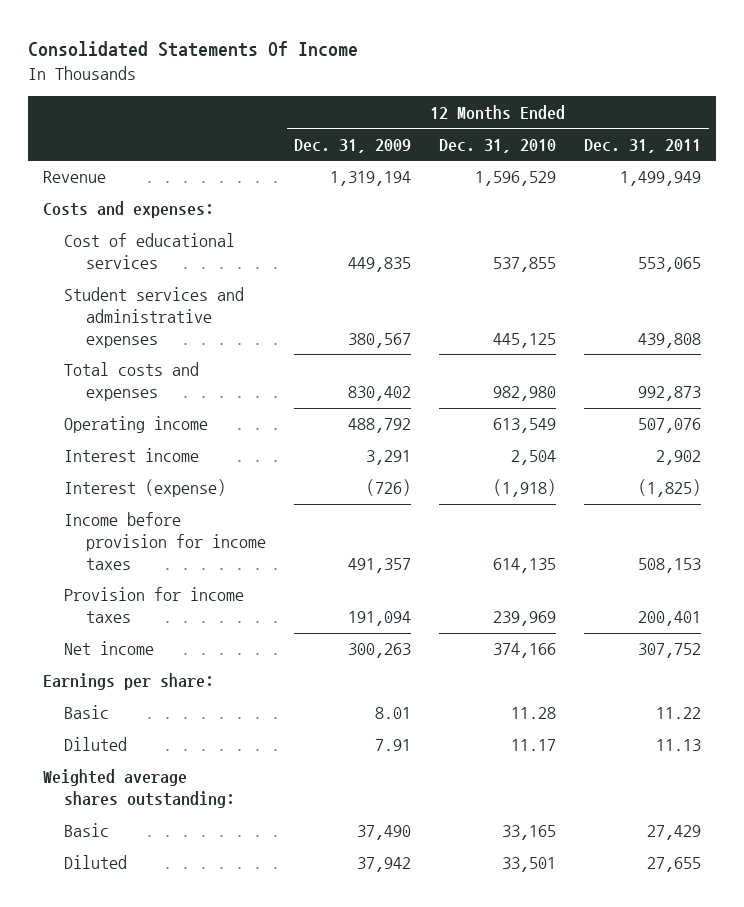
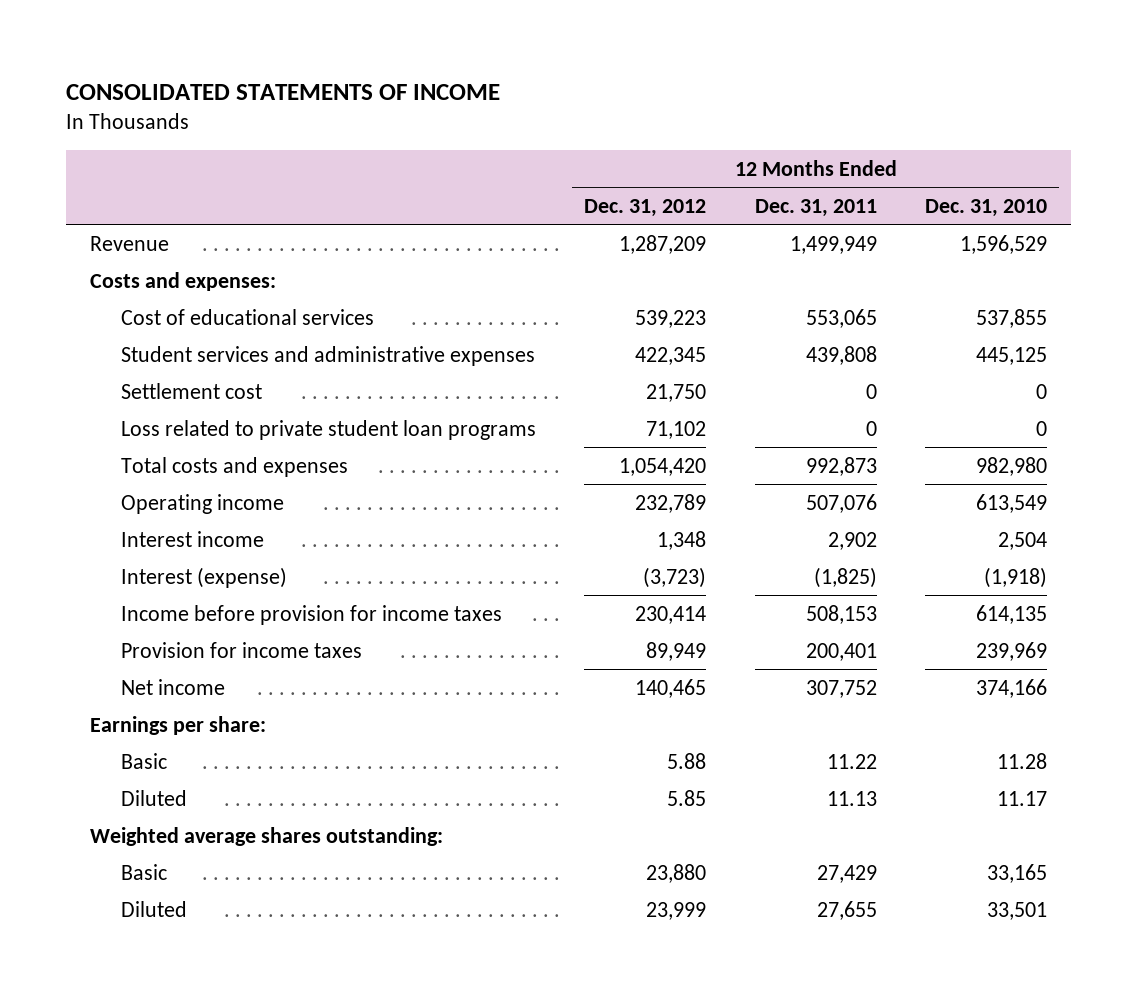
[28,41,359,58] Consolidated Statements Of Income -> [66,83,501,100] CONSOLIDATED STATEMENTS OF INCOME
[293,138,411,153] Dec. 31, 2009 -> none
none -> [584,198,707,217] Dec. 31, 2012
none -> [121,382,263,399] Settlement cost
none -> [121,419,537,440] Loss related to private student loan programs

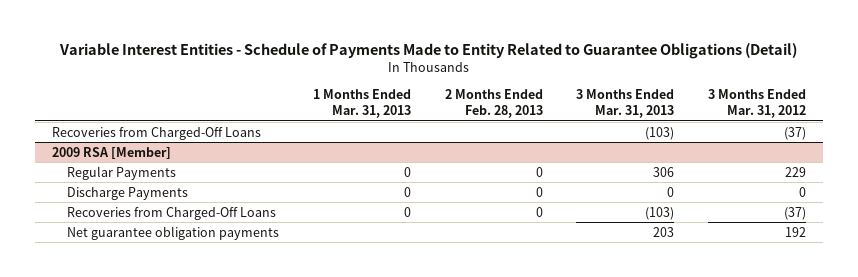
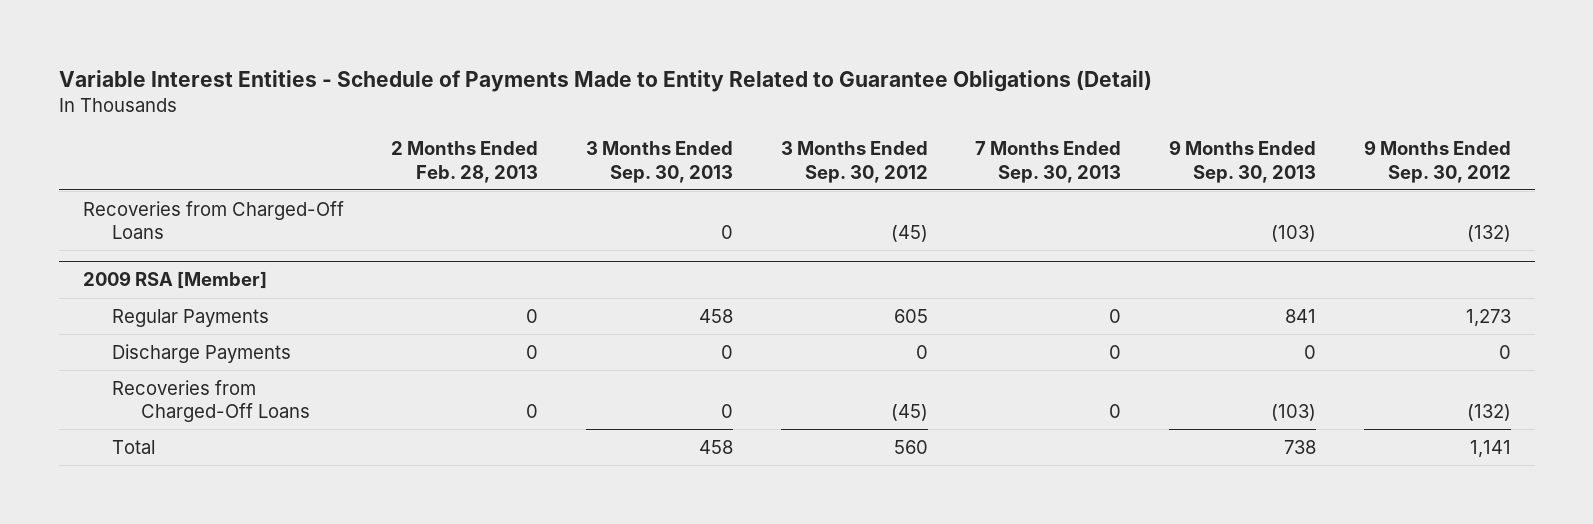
[312,89,411,119] 1 Months Ended Mar. 31, 2013 -> none
[576,89,675,119] 3 Months Ended Mar. 31, 2013 -> none
[708,89,807,119] 3 Months Ended Mar. 31, 2012 -> none
none -> [586,141,734,183] 3 Months Ended Sep. 30, 2013
none -> [780,141,928,183] 3 Months Ended Sep. 30, 2012
none -> [975,141,1122,183] 7 Months Ended Sep. 30, 2013
none -> [1169,140,1317,183] 9 Months Ended Sep. 30, 2013
none -> [1363,140,1511,183] 9 Months Ended Sep. 30, 2012
[67,225,280,240] Net guarantee obligation payments -> [111,439,155,454] Total

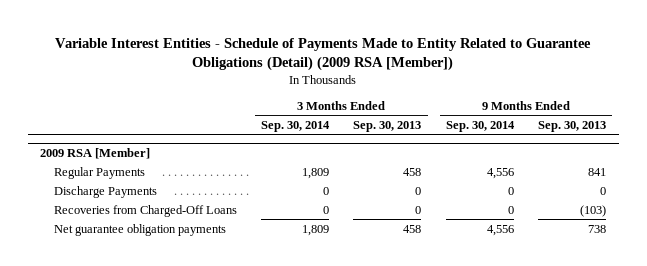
[58,70,1152,93] Variable Interest Entities - Schedule of Payments Made to Entity Related to Guarantee Obligations (Detail) -> [55,37,592,72] Variable Interest Entities - Schedule of Payments Made to Entity Related to Guarantee Obligations (Detail) (2009 RSA [Member])
[391,141,539,183] 2 Months Ended Feb. 28, 2013 -> none
[780,141,928,183] 3 Months Ended Sep. 30, 2012 -> none
[975,141,1122,183] 7 Months Ended Sep. 30, 2013 -> none
[1363,140,1511,183] 9 Months Ended Sep. 30, 2012 -> none
none -> [260,121,330,133] Sep. 30, 2014
none -> [445,121,515,133] Sep. 30, 2014
[82,200,344,239] Recoveries from Charged-Off Loans -> none
[111,439,155,454] Total -> [53,223,226,236] Net guarantee obligation payments

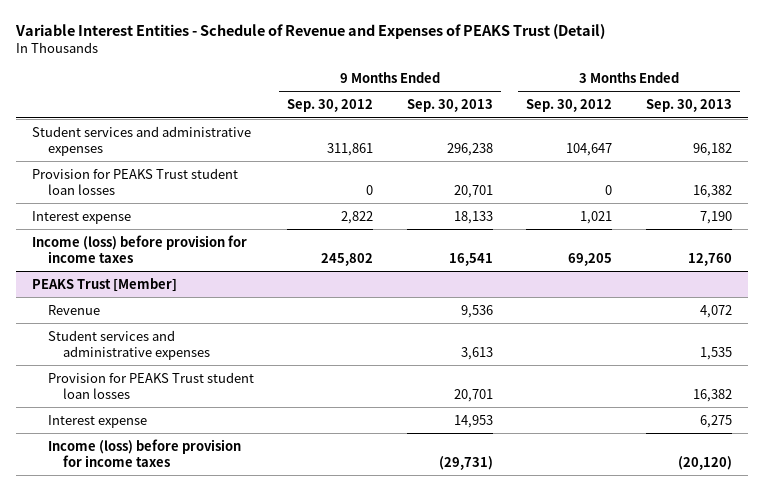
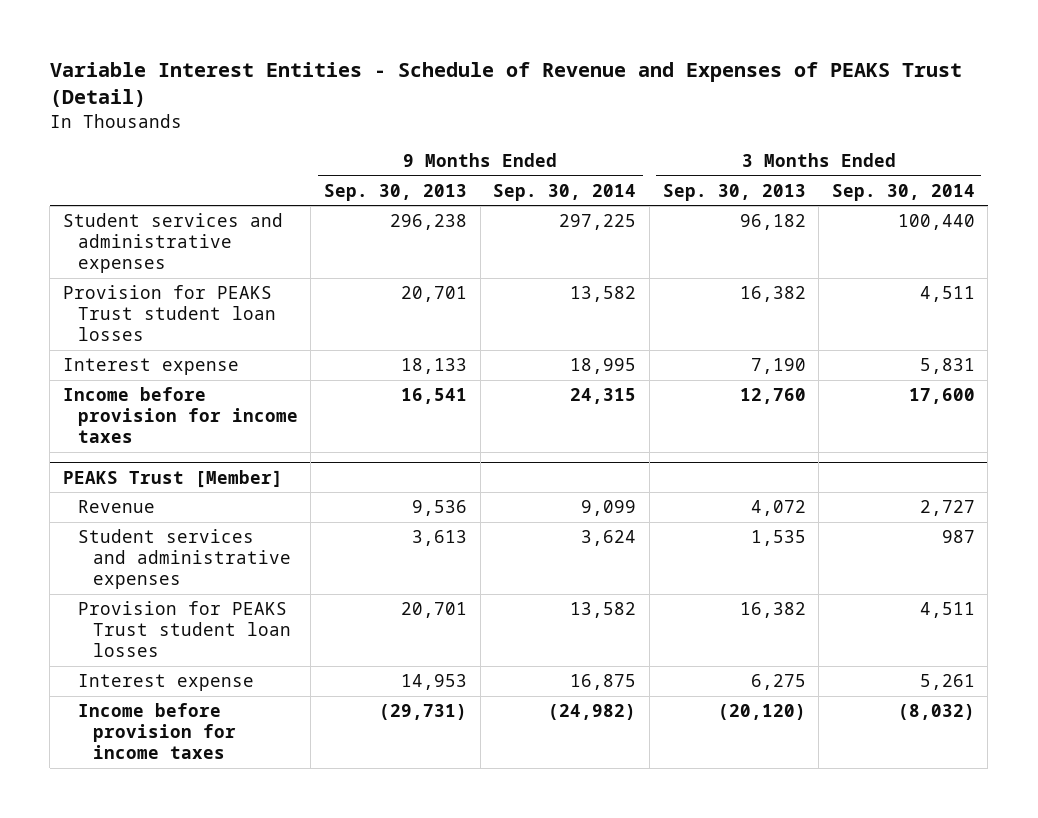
[287,99,374,113] Sep. 30, 2012 -> none
[526,99,613,113] Sep. 30, 2012 -> none
none -> [493,183,637,201] Sep. 30, 2014
none -> [831,183,975,201] Sep. 30, 2014
[32,234,248,264] Income (loss) before provision for income taxes -> [63,387,298,444] Income before provision for income taxes
[47,438,241,468] Income (loss) before provision for income taxes -> [77,703,236,760] Income before provision for income taxes

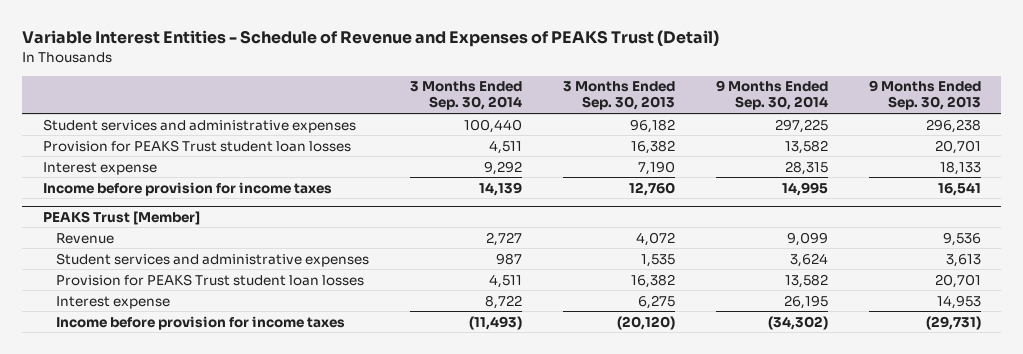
[570,358,637,375] 18,995 -> [784,160,828,175] 28,315
[919,358,975,375] 5,831 -> [483,160,522,175] 9,292
[570,388,637,405] 24,315 -> [781,181,828,196] 14,995
[908,388,975,405] 17,600 -> [478,181,522,196] 14,139
[570,674,637,691] 16,875 -> [783,294,828,309] 26,195
[919,674,975,691] 5,261 -> [484,294,522,309] 8,722
[548,704,637,721] (24,982) -> [767,315,828,330] (34,302)
[897,704,975,721] (8,032) -> [468,315,522,330] (11,493)

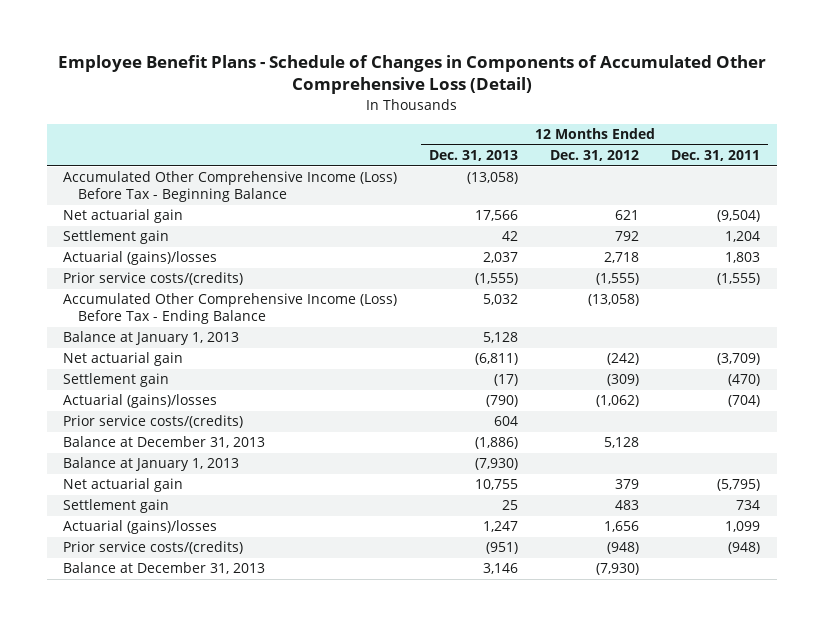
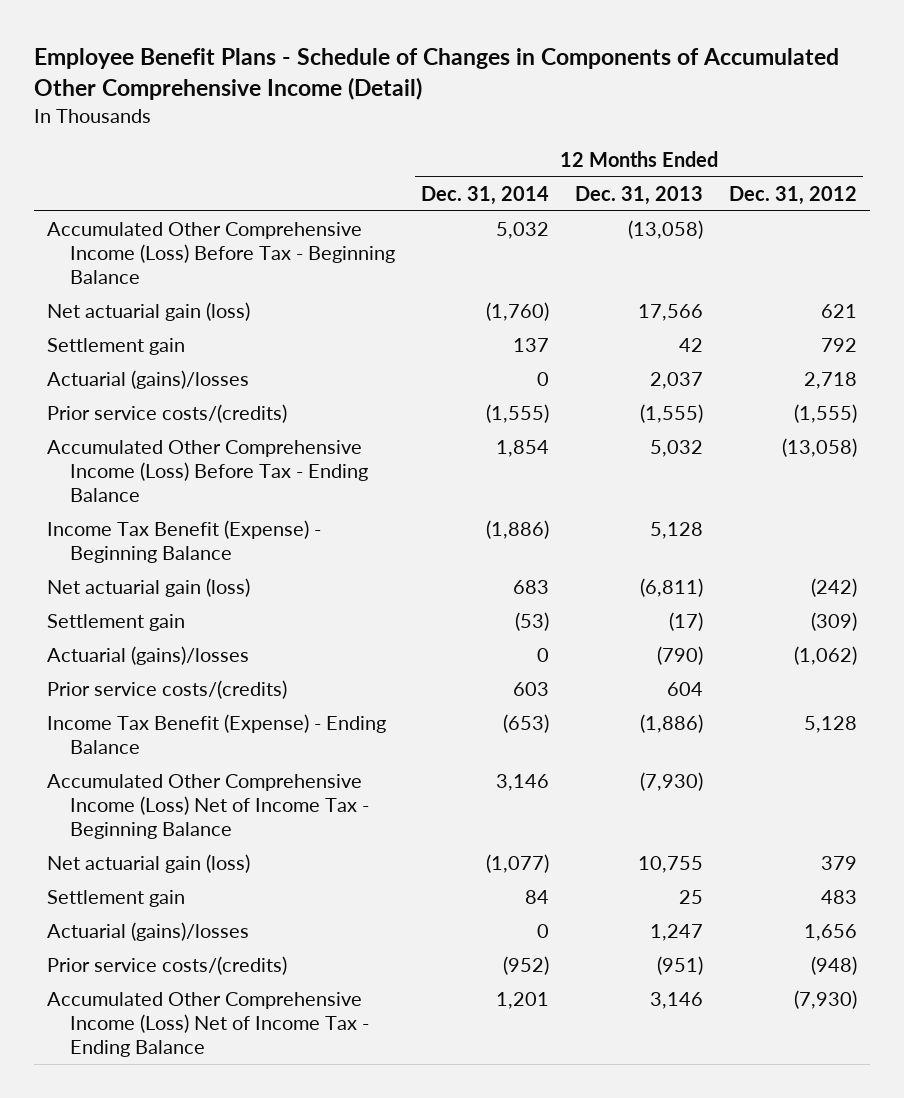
[57,55,766,95] Employee Benefit Plans - Schedule of Changes in Components of Accumulated Other Comprehensive Loss (Detail) -> [34,48,840,100] Employee Benefit Plans - Schedule of Changes in Components of Accumulated Other Comprehensive Income (Detail)
[671,150,761,162] Dec. 31, 2011 -> none
none -> [421,185,550,205] Dec. 31, 2014
[62,209,183,224] Net actuarial gain -> [47,302,251,322] Net actuarial gain (loss)
[62,331,239,346] Balance at January 1, 2013 -> [47,520,322,564] Income Tax Benefit (Expense) - Beginning Balance
[62,352,183,367] Net actuarial gain -> [47,578,251,598] Net actuarial gain (loss)
[62,436,265,449] Balance at December 31, 2013 -> [47,714,387,755] Income Tax Benefit (Expense) - Ending Balance
[62,457,239,472] Balance at January 1, 2013 -> [47,774,370,840] Accumulated Other Comprehensive Income (Loss) Net of Income Tax - Beginning Balance
[62,478,183,493] Net actuarial gain -> [47,854,251,874] Net actuarial gain (loss)
[62,562,265,575] Balance at December 31, 2013 -> [47,992,370,1058] Accumulated Other Comprehensive Income (Loss) Net of Income Tax - Ending Balance

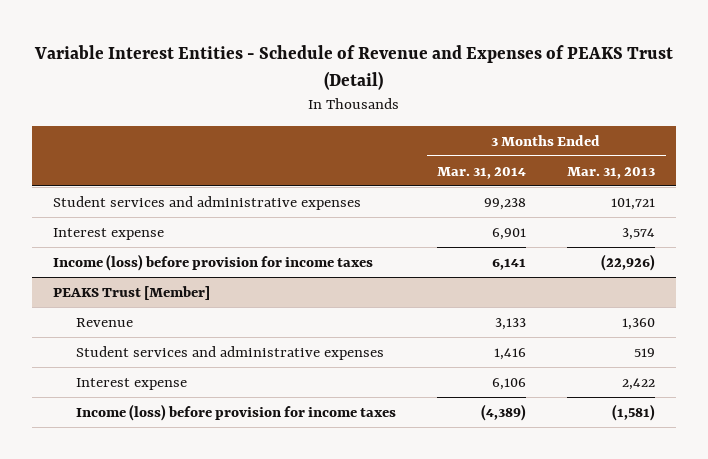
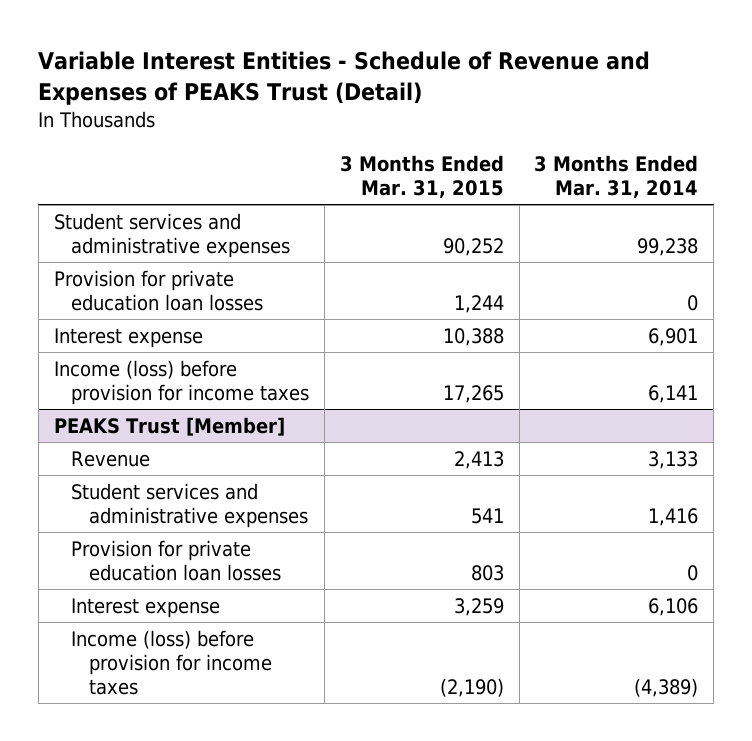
[567,166,656,179] Mar. 31, 2013 -> none
none -> [339,155,504,199] 3 Months Ended Mar. 31, 2015
none -> [53,269,264,311] Provision for private education loan losses
none -> [71,539,281,581] Provision for private education loan losses

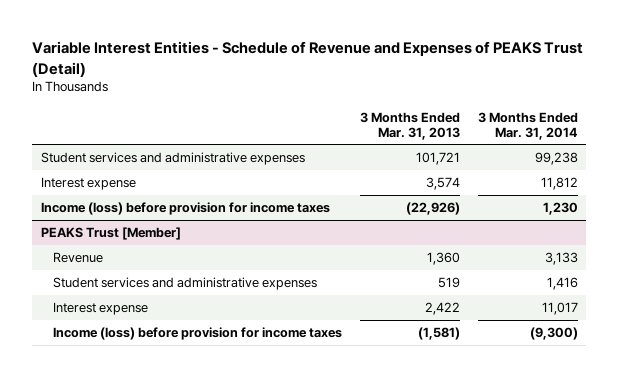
[339,155,504,199] 3 Months Ended Mar. 31, 2015 -> none
none -> [359,111,460,140] 3 Months Ended Mar. 31, 2013
[53,269,264,311] Provision for private education loan losses -> none
[648,327,699,346] 6,901 -> [540,176,578,190] 11,812
[648,384,699,403] 6,141 -> [542,201,578,215] 1,230
[71,539,281,581] Provision for private education loan losses -> none
[648,597,699,616] 6,106 -> [541,301,578,315] 11,017
[634,677,699,697] (4,389) -> [529,326,578,340] (9,300)

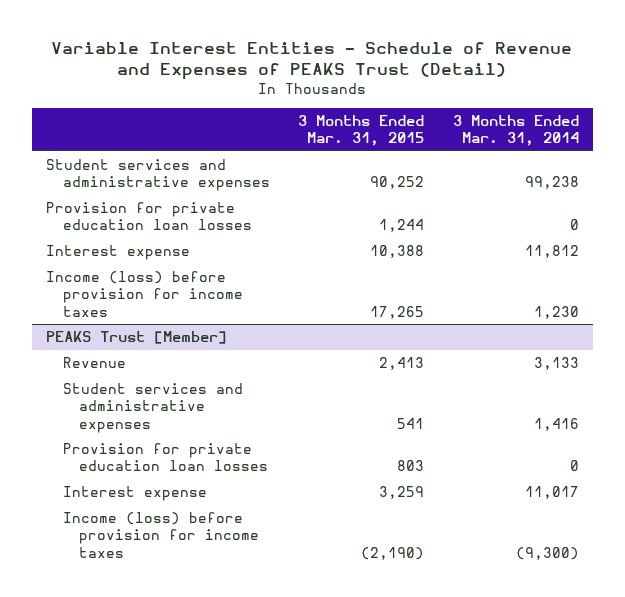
[359,111,460,140] 3 Months Ended Mar. 31, 2013 -> none
none -> [298,115,425,147] 3 Months Ended Mar. 31, 2015
none -> [46,202,252,231] Provision for private education loan losses
none -> [62,443,269,472] Provision for private education loan losses

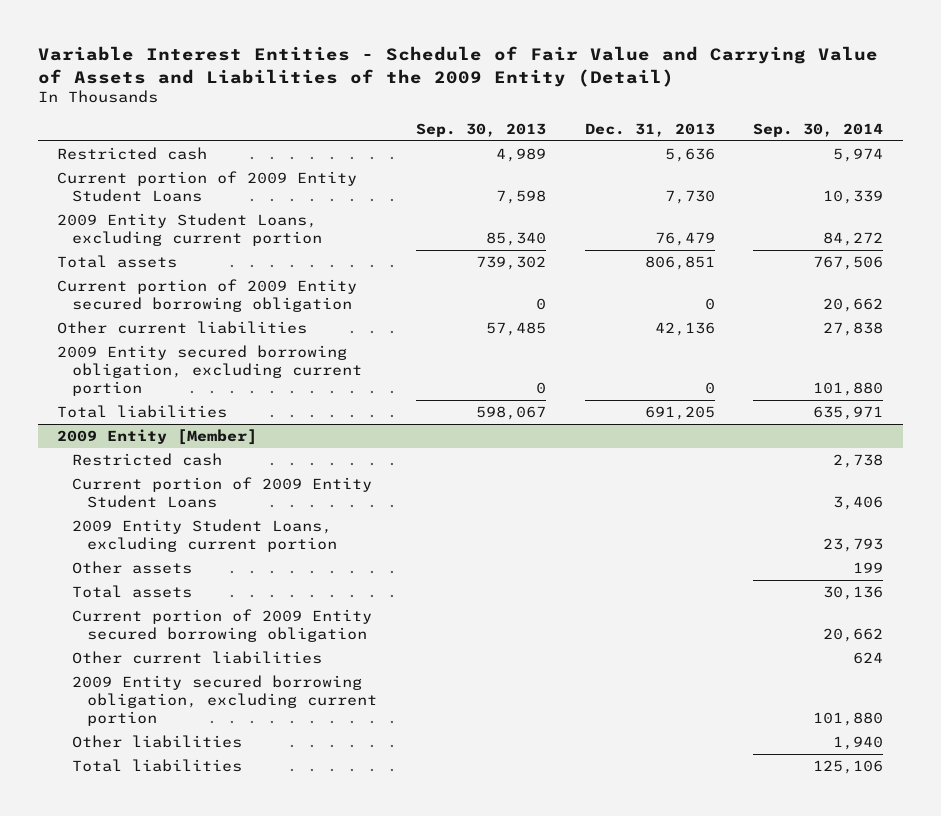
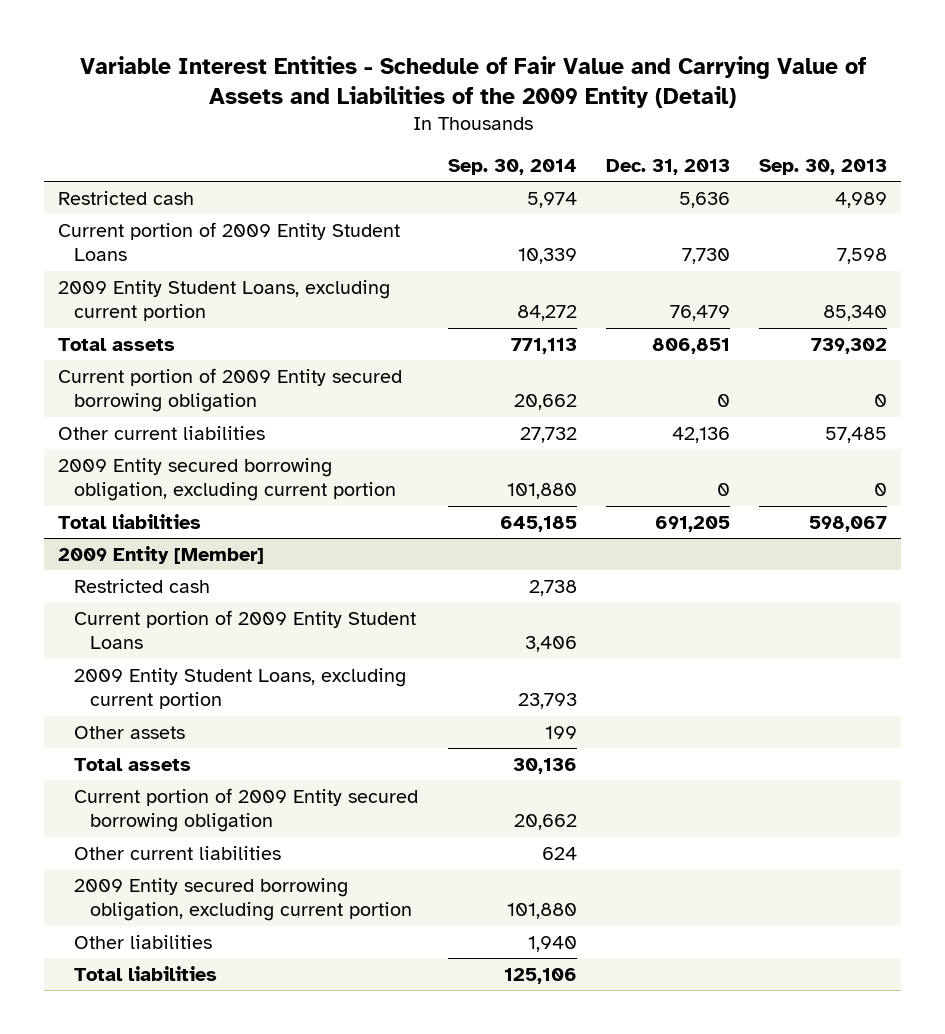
[813,256,884,271] 767,506 -> [510,337,577,354] 771,113
[823,322,884,337] 27,838 -> [519,426,577,443] 27,732
[813,406,884,421] 635,971 -> [499,515,577,532] 645,185

